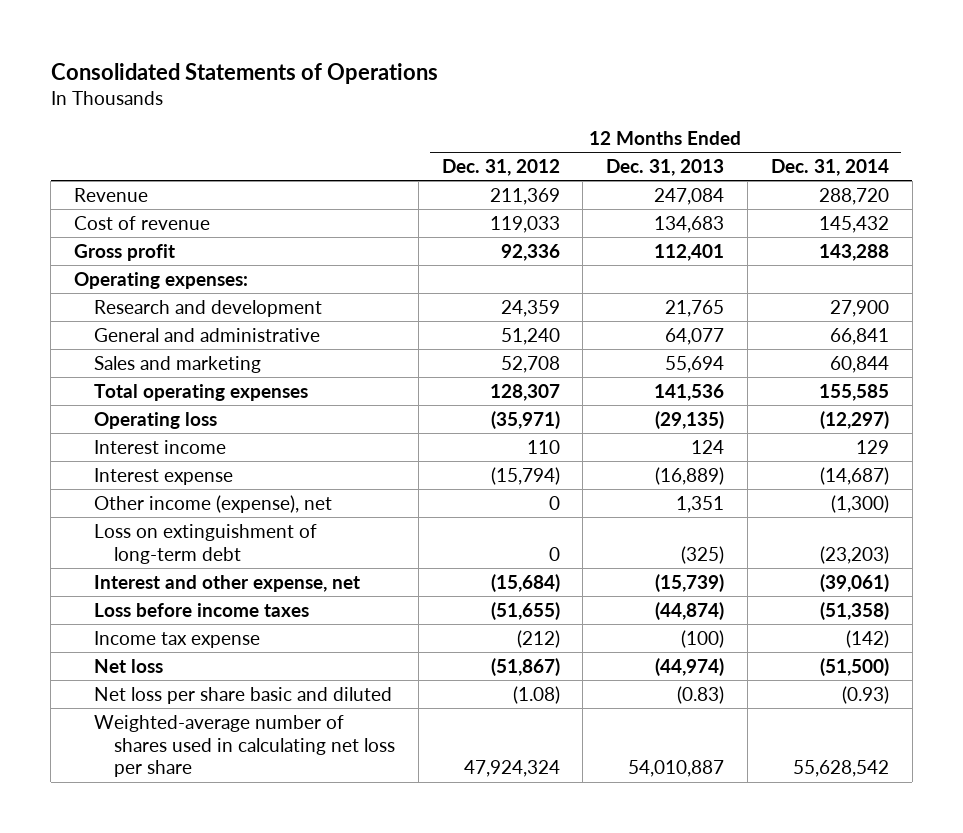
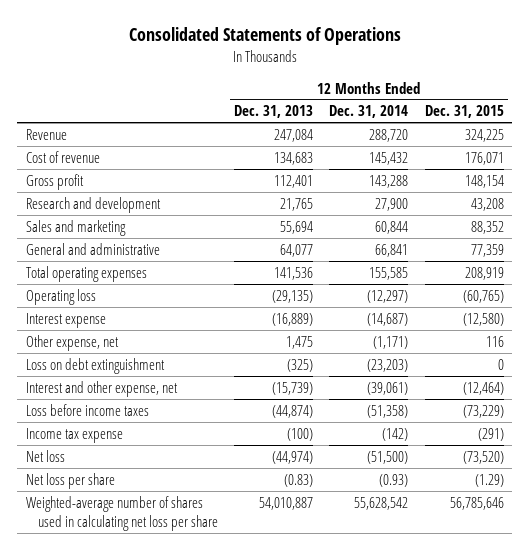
[441,158,560,176] Dec. 31, 2012 -> none
none -> [424,105,504,119] Dec. 31, 2015
[74,271,249,289] Operating expenses: -> none
[94,327,321,342] General and administrative -> [25,242,160,255] General and administrative
[94,439,227,454] Interest income -> none
[94,494,333,513] Other income (expense), net -> [25,334,119,351] Other expense, net
[676,495,725,513] 1,351 -> [286,335,314,349] 1,475
[831,494,890,513] (1,300) -> [373,335,409,349] (1,171)
[94,523,318,564] Loss on extinguishment of long-term debt -> [25,357,165,374] Loss on debt extinguishment
[94,686,393,704] Net loss per share basic and diluted -> [25,472,115,489] Net loss per share

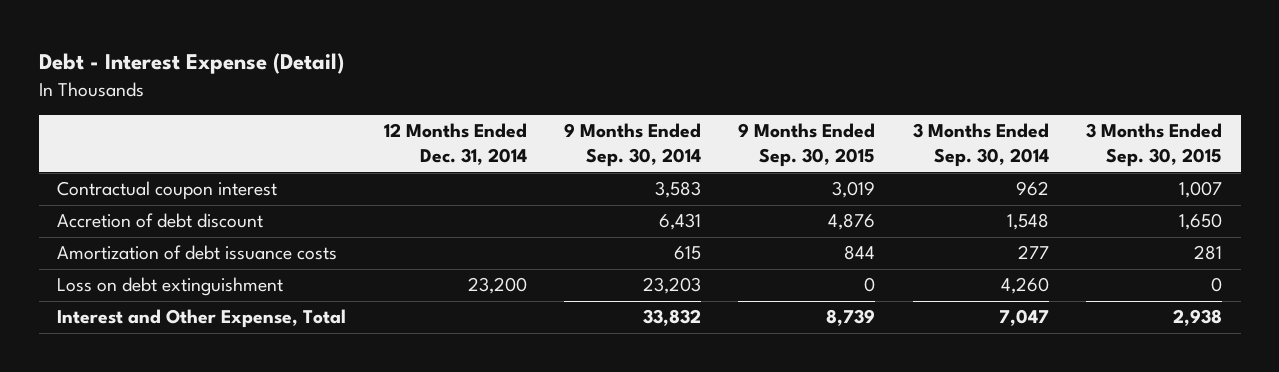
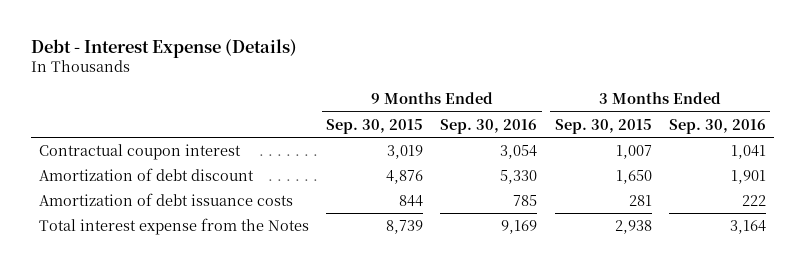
[38,53,344,75] Debt - Interest Expense (Detail) -> [30,38,297,58] Debt - Interest Expense (Details)
[383,123,527,166] 12 Months Ended Dec. 31, 2014 -> none
[564,123,702,168] 9 Months Ended Sep. 30, 2014 -> none
[912,123,1049,168] 3 Months Ended Sep. 30, 2014 -> none
none -> [440,118,538,134] Sep. 30, 2016
none -> [668,118,766,134] Sep. 30, 2016
[57,213,264,229] Accretion of debt discount -> [39,167,255,181] Amortization of debt discount
[57,277,284,297] Loss on debt extinguishment -> none
[57,309,347,329] Interest and Other Expense, Total -> [39,217,310,235] Total interest expense from the Notes

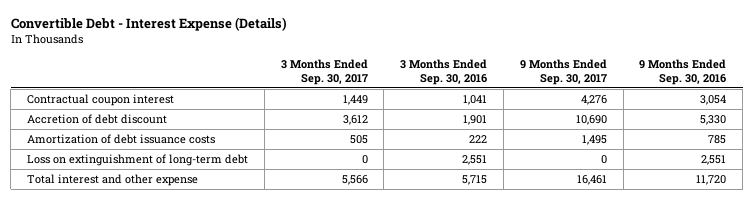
[30,38,297,58] Debt - Interest Expense (Details) -> [10,17,287,32] Convertible Debt - Interest Expense (Details)
[326,118,424,134] Sep. 30, 2015 -> none
[554,118,652,134] Sep. 30, 2015 -> none
none -> [280,59,368,85] 3 Months Ended Sep. 30, 2017
none -> [519,59,607,85] 9 Months Ended Sep. 30, 2017
[39,167,255,181] Amortization of debt discount -> [27,114,168,125] Accretion of debt discount
none -> [27,154,249,167] Loss on extinguishment of long-term debt
[39,217,310,235] Total interest expense from the Notes -> [27,174,199,187] Total interest and other expense
[501,219,538,234] 9,169 -> [696,175,727,186] 11,720
[729,219,766,234] 3,164 -> [462,175,488,186] 5,715

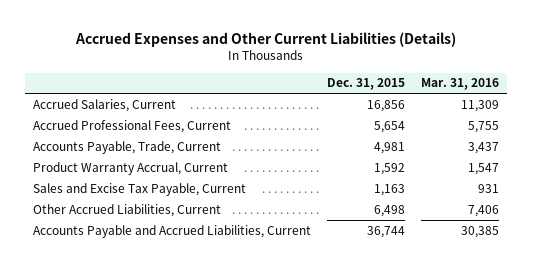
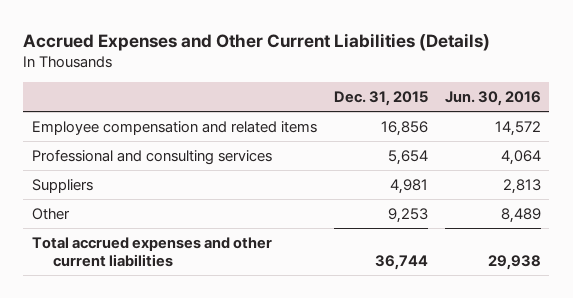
[421,78,500,91] Mar. 31, 2016 -> none
none -> [444,91,541,107] Jun. 30, 2016
[33,161,229,175] Product Warranty Accrual, Current -> none
[33,182,247,196] Sales and Excise Tax Payable, Current -> none
[33,98,177,112] Accrued Salaries, Current -> [31,121,317,136] Employee compensation and related items
[33,119,232,133] Accrued Professional Fees, Current -> [31,149,272,166] Professional and consulting services
[33,140,222,154] Accounts Payable, Trade, Current -> [31,179,93,194] Suppliers
[33,203,222,217] Other Accrued Liabilities, Current -> [31,208,70,221] Other
[374,204,406,217] 6,498 -> [387,208,428,224] 9,253
[33,224,312,238] Accounts Payable and Accrued Liabilities, Current -> [31,237,272,268] Total accrued expenses and other current liabilities

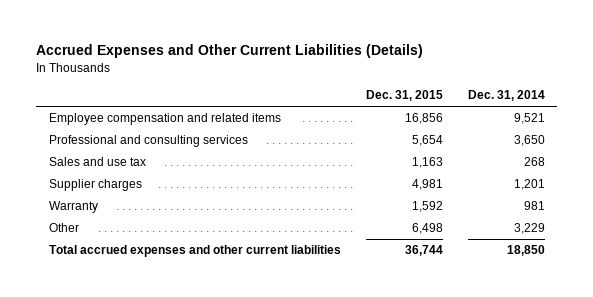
[444,91,541,107] Jun. 30, 2016 -> none
none -> [467,90,545,102] Dec. 31, 2014
none -> [48,157,146,167] Sales and use tax
[31,179,93,194] Suppliers -> [48,179,142,192] Supplier charges
none -> [48,201,98,214] Warranty
[387,208,428,224] 9,253 -> [411,223,443,235] 6,498

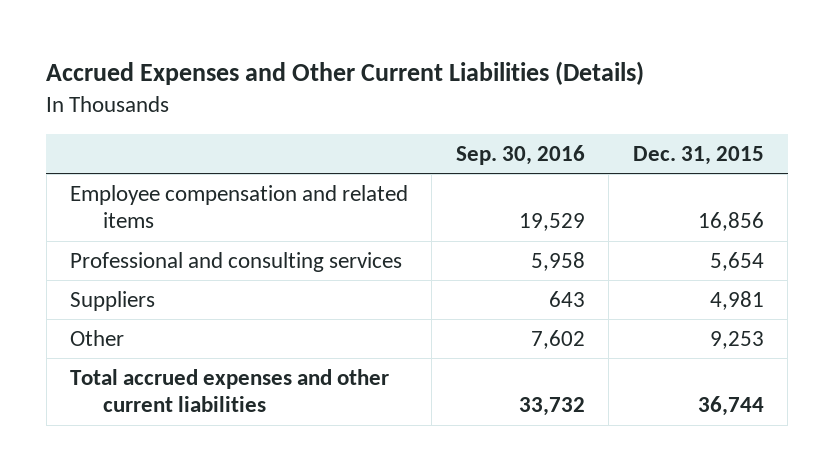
[467,90,545,102] Dec. 31, 2014 -> none
none -> [455,145,585,166] Sep. 30, 2016
[48,157,146,167] Sales and use tax -> none
[48,201,98,214] Warranty -> none
[48,179,142,192] Supplier charges -> [70,290,156,311] Suppliers
[411,223,443,235] 6,498 -> [709,330,764,349] 9,253

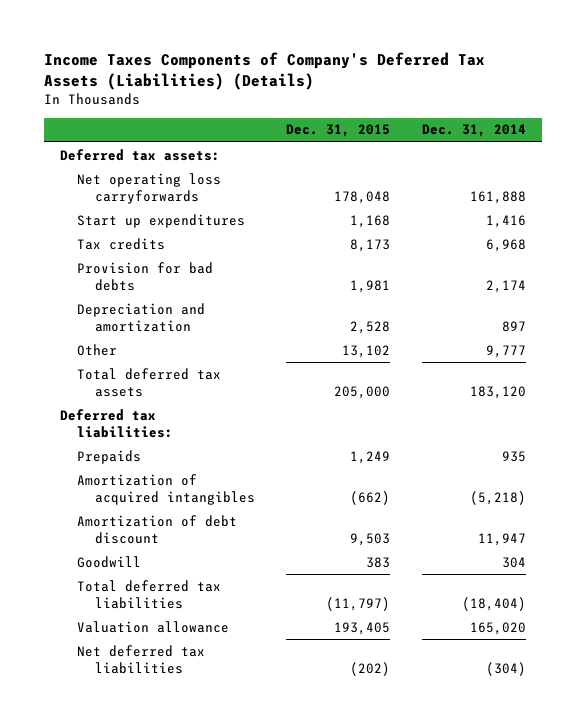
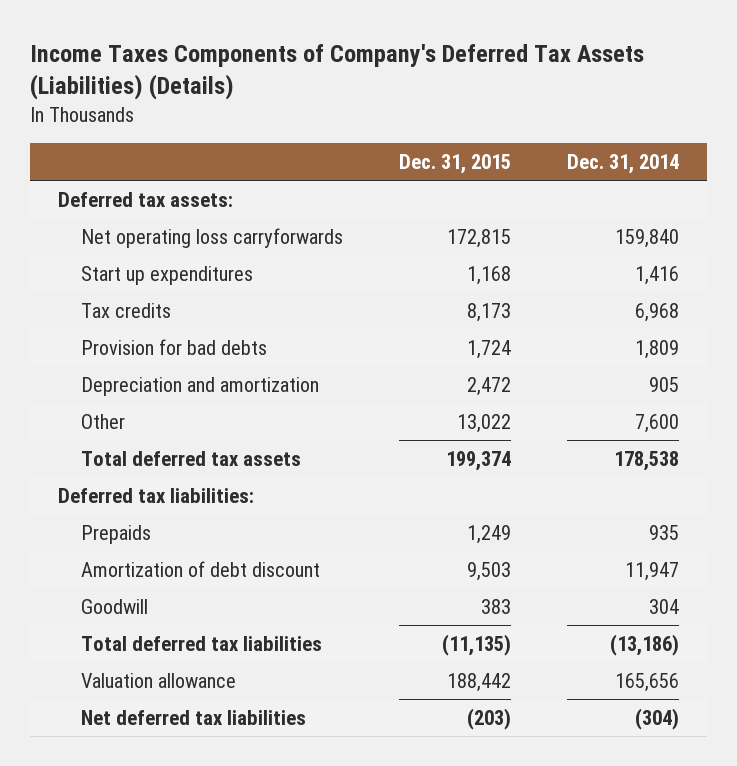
[334,190,391,204] 178,048 -> [446,229,511,249] 172,815
[470,190,527,204] 161,888 -> [614,229,679,249] 159,840
[350,279,391,293] 1,981 -> [466,340,511,360] 1,724
[486,279,527,293] 2,174 -> [634,340,679,360] 1,809
[350,320,391,334] 2,528 -> [466,377,511,397] 2,472
[502,320,527,332] 897 -> [648,377,679,393] 905
[342,344,391,358] 13,102 -> [456,414,511,434] 13,022
[486,344,527,358] 9,777 -> [634,414,679,434] 7,600
[334,385,391,399] 205,000 -> [445,451,511,472] 199,374
[470,385,527,399] 183,120 -> [613,451,679,472] 178,538
[77,473,255,505] Amortization of acquired intangibles -> none
[326,596,391,611] (11,797) -> [441,634,511,657] (11,135)
[462,596,527,611] (18,404) -> [609,634,679,657] (13,186)
[334,621,391,635] 193,405 -> [446,673,511,693] 188,442
[470,621,527,635] 165,020 -> [614,673,679,693] 165,656
[350,661,391,676] (202) -> [466,708,511,731] (203)

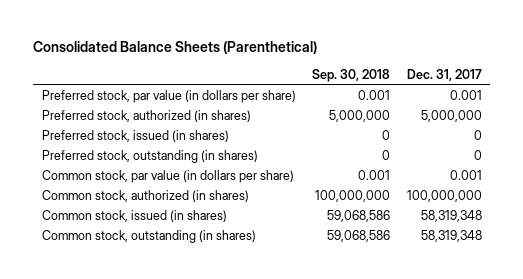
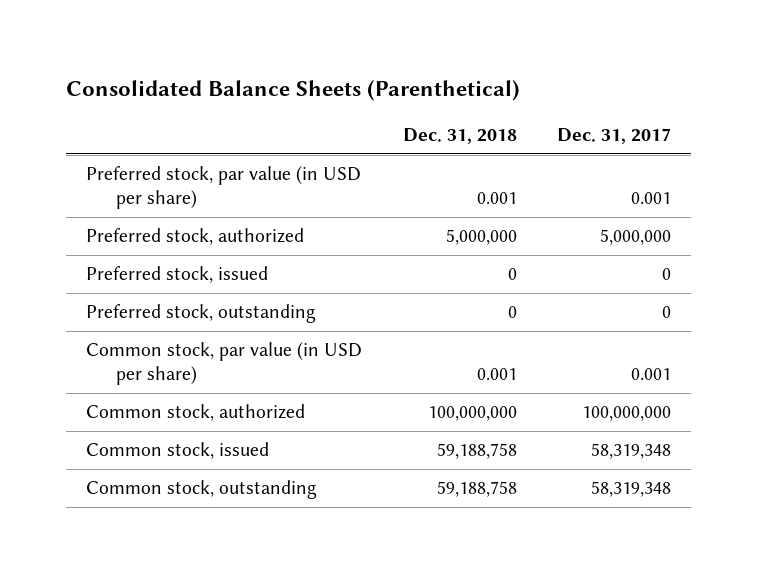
[312,69,391,83] Sep. 30, 2018 -> none
none -> [402,127,517,144] Dec. 31, 2018
[41,90,296,104] Preferred stock, par value (in dollars per share) -> [86,166,362,209] Preferred stock, par value (in USD per share)
[41,110,251,123] Preferred stock, authorized (in shares) -> [86,228,305,246] Preferred stock, authorized
[41,130,229,143] Preferred stock, issued (in shares) -> [86,266,269,284] Preferred stock, issued
[41,150,258,164] Preferred stock, outstanding (in shares) -> [86,304,317,324] Preferred stock, outstanding
[41,170,294,184] Common stock, par value (in dollars per share) -> [86,342,363,385] Common stock, par value (in USD per share)
[41,190,249,203] Common stock, authorized (in shares) -> [86,404,306,422] Common stock, authorized
[41,210,227,223] Common stock, issued (in shares) -> [86,442,270,460] Common stock, issued
[41,230,256,244] Common stock, outstanding (in shares) -> [86,480,318,500] Common stock, outstanding

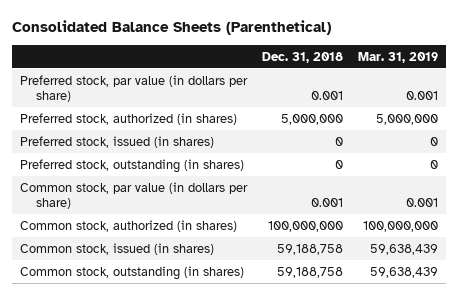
[557,127,672,144] Dec. 31, 2017 -> none
none -> [358,51,439,63] Mar. 31, 2019
[86,166,362,209] Preferred stock, par value (in USD per share) -> [19,74,248,103] Preferred stock, par value (in dollars per share)
[86,228,305,246] Preferred stock, authorized -> [19,112,237,125] Preferred stock, authorized (in shares)
[86,266,269,284] Preferred stock, issued -> [19,135,214,148] Preferred stock, issued (in shares)
[86,304,317,324] Preferred stock, outstanding -> [19,158,244,173] Preferred stock, outstanding (in shares)
[86,342,363,385] Common stock, par value (in USD per share) -> [19,181,248,210] Common stock, par value (in dollars per share)
[86,404,306,422] Common stock, authorized -> [19,219,237,232] Common stock, authorized (in shares)
[86,442,270,460] Common stock, issued -> [19,242,214,255] Common stock, issued (in shares)
[86,480,318,500] Common stock, outstanding -> [19,265,244,280] Common stock, outstanding (in shares)

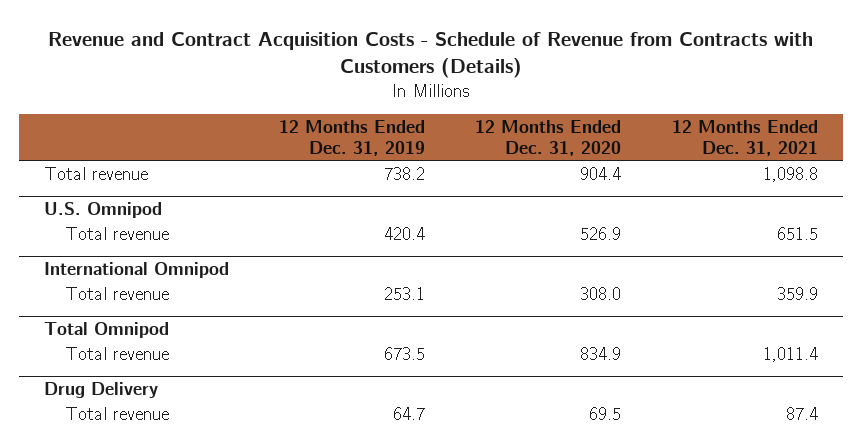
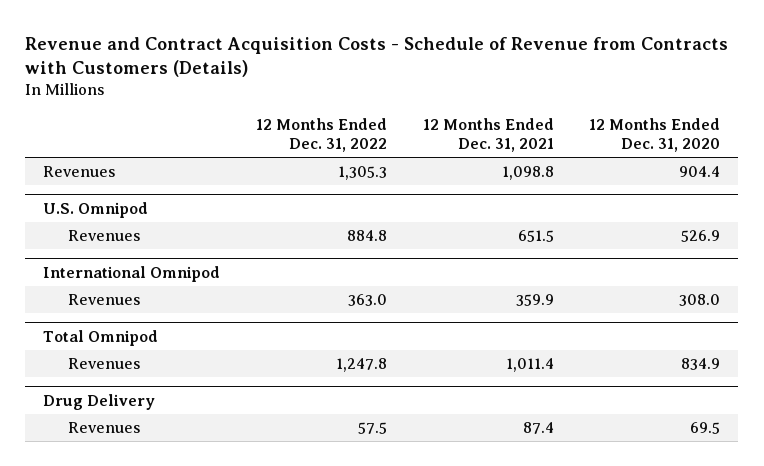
[279,119,426,156] 12 Months Ended Dec. 31, 2019 -> none
none -> [255,118,387,153] 12 Months Ended Dec. 31, 2022
[44,166,149,180] Total revenue -> [43,166,116,178] Revenues
[64,226,169,240] Total revenue -> [68,230,141,242] Revenues
[64,286,169,300] Total revenue -> [68,294,141,306] Revenues
[64,346,169,360] Total revenue -> [68,358,141,370] Revenues
[64,406,169,420] Total revenue -> [68,422,141,434] Revenues

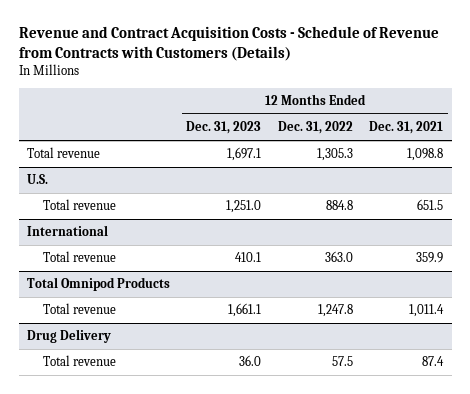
[589,118,721,153] 12 Months Ended Dec. 31, 2020 -> none
none -> [186,121,262,135] Dec. 31, 2023
[43,166,116,178] Revenues -> [26,147,100,159] Total revenue
[43,201,149,218] U.S. Omnipod -> [26,174,48,185] U.S.
[68,230,141,242] Revenues -> [42,199,116,211] Total revenue
[43,265,221,282] International Omnipod -> [26,225,108,237] International
[68,294,141,306] Revenues -> [42,251,116,263] Total revenue
[43,329,159,346] Total Omnipod -> [26,277,170,292] Total Omnipod Products
[68,358,141,370] Revenues -> [42,303,116,315] Total revenue
[68,422,141,434] Revenues -> [42,355,116,367] Total revenue

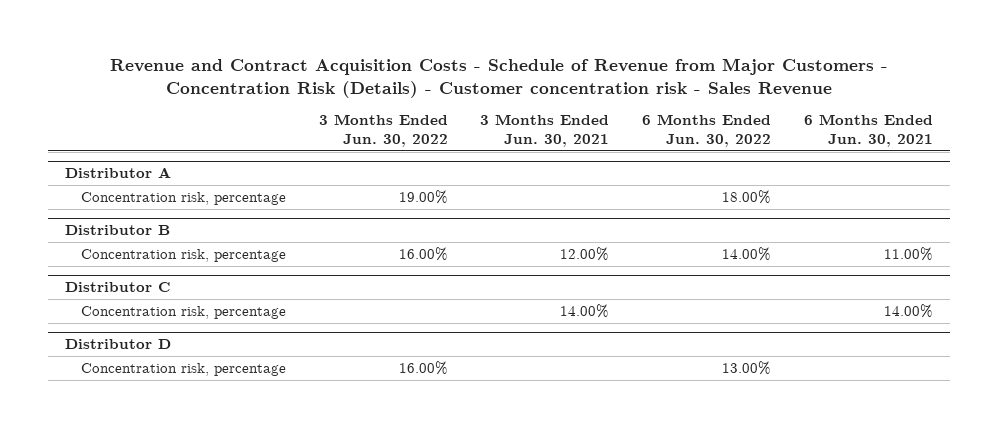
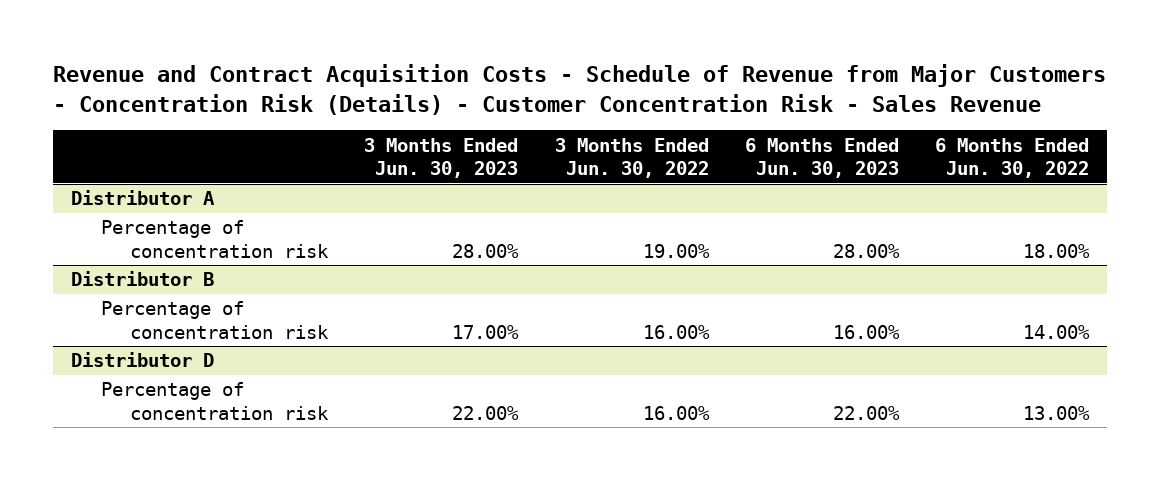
[110,58,889,98] Revenue and Contract Acquisition Costs - Schedule of Revenue from Major Customers - Concentration Risk (Details) - Customer concentration risk - Sales Revenue -> [52,64,1106,115] Revenue and Contract Acquisition Costs - Schedule of Revenue from Major Customers - Concentration Risk (Details) - Customer Concentration Risk - Sales Revenue
[480,114,610,148] 3 Months Ended Jun. 30, 2021 -> none
[804,114,934,148] 6 Months Ended Jun. 30, 2021 -> none
none -> [364,137,519,179] 3 Months Ended Jun. 30, 2023
none -> [744,137,899,179] 6 Months Ended Jun. 30, 2023
[80,191,286,205] Concentration risk, percentage -> [100,220,330,258] Percentage of concentration risk
[64,282,170,293] Distributor C -> none
[80,305,286,319] Concentration risk, percentage -> none
[80,248,286,262] Concentration risk, percentage -> [100,301,330,339] Percentage of concentration risk
[80,362,286,376] Concentration risk, percentage -> [100,382,330,420] Percentage of concentration risk

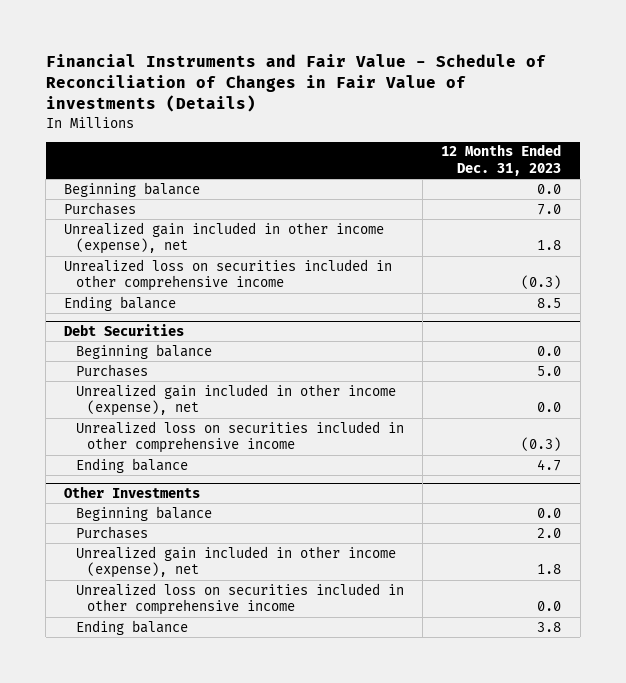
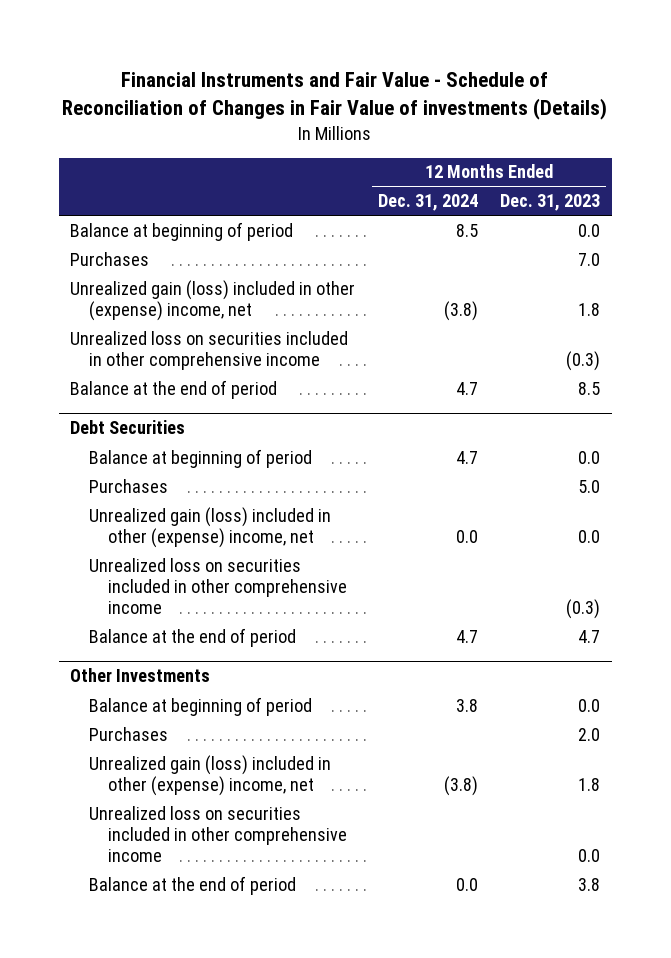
none -> [377,194,478,212] Dec. 31, 2024
[64,181,201,197] Beginning balance -> [70,221,294,241] Balance at beginning of period
[64,221,385,255] Unrealized gain included in other income (expense), net -> [70,279,356,321] Unrealized gain (loss) included in other (expense) income, net
[64,295,177,311] Ending balance -> [70,379,278,399] Balance at the end of period
[75,343,212,359] Beginning balance -> [89,448,313,468] Balance at beginning of period
[75,383,396,417] Unrealized gain included in other income (expense), net -> [89,506,332,548] Unrealized gain (loss) included in other (expense) income, net
[75,457,188,473] Ending balance -> [89,627,297,647] Balance at the end of period
[75,505,212,521] Beginning balance -> [89,696,313,716] Balance at beginning of period
[75,545,396,579] Unrealized gain included in other income (expense), net -> [89,754,332,796] Unrealized gain (loss) included in other (expense) income, net
[75,619,188,635] Ending balance -> [89,875,297,895] Balance at the end of period

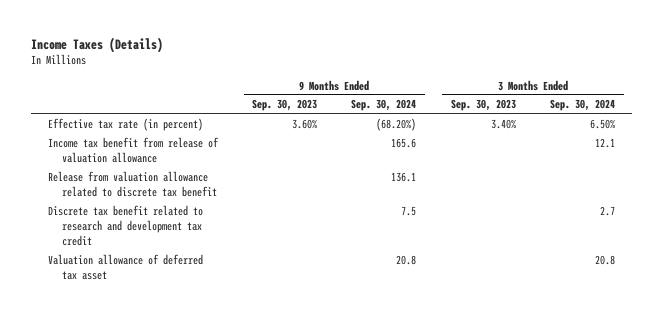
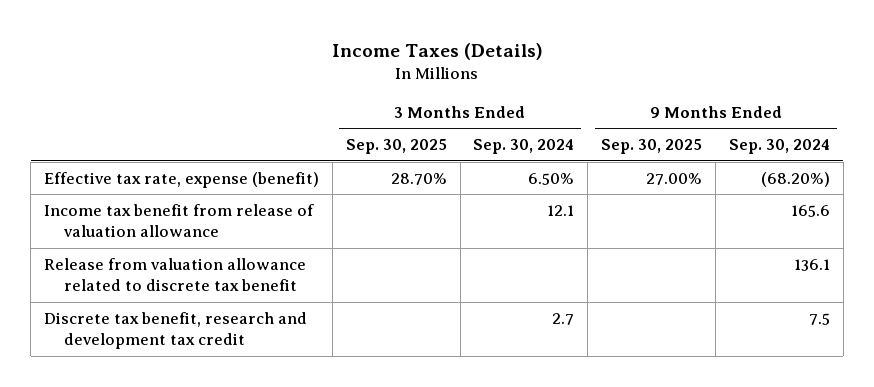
[252,99,318,112] Sep. 30, 2023 -> none
[450,99,516,112] Sep. 30, 2023 -> none
none -> [345,139,447,155] Sep. 30, 2025
none -> [601,139,703,155] Sep. 30, 2025
[47,118,203,132] Effective tax rate (in percent) -> [44,172,320,189] Effective tax rate, expense (benefit)
[47,254,203,281] Valuation allowance of deferred tax asset -> none
[47,205,203,247] Discrete tax benefit related to research and development tax credit -> [44,312,308,350] Discrete tax benefit, research and development tax credit

